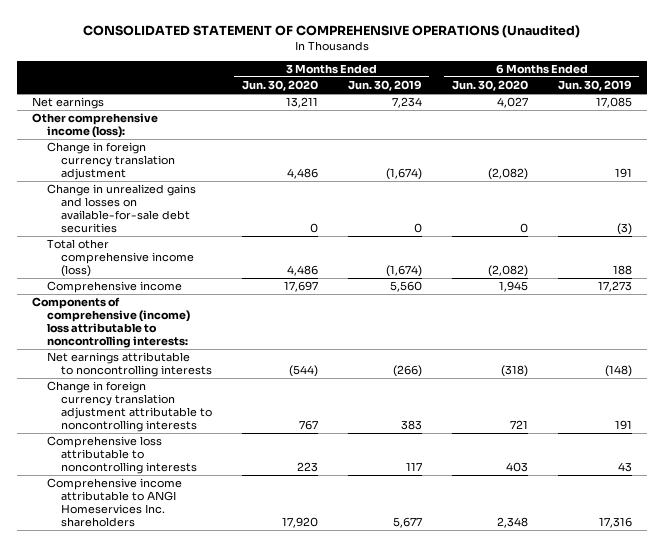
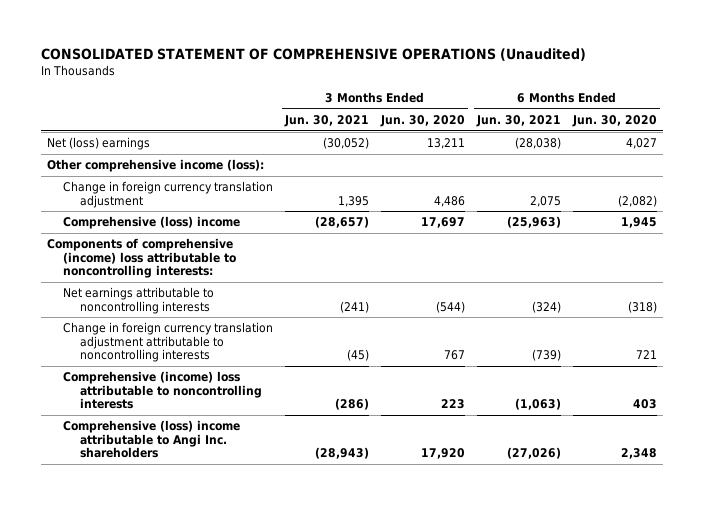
[347,80,422,92] Jun. 30, 2019 -> none
[557,80,632,92] Jun. 30, 2019 -> none
none -> [284,115,370,128] Jun. 30, 2021
none -> [476,115,562,128] Jun. 30, 2021
[32,97,105,110] Net earnings -> [46,137,150,151] Net (loss) earnings
[46,184,196,233] Change in unrealized gains and losses on available-for-sale debt securities -> none
[46,239,194,277] Total other comprehensive income (loss) -> none
[46,281,182,294] Comprehensive income -> [63,216,241,230] Comprehensive (loss) income
[46,436,197,474] Comprehensive loss attributable to noncontrolling interests -> [63,371,262,410] Comprehensive (income) loss attributable to noncontrolling interests
[46,478,182,527] Comprehensive income attributable to ANGI Homeservices Inc. shareholders -> [63,420,241,459] Comprehensive (loss) income attributable to Angi Inc. shareholders

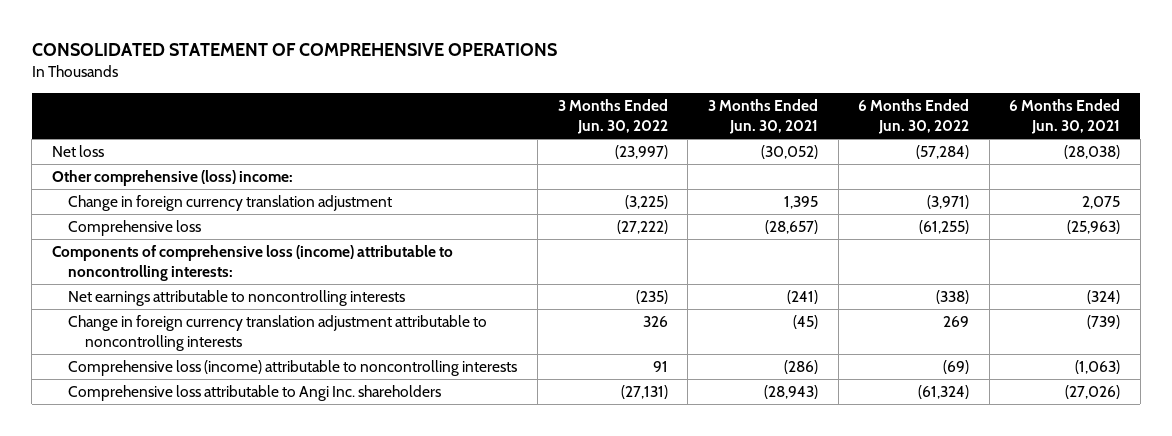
[40,48,586,62] CONSOLIDATED STATEMENT OF COMPREHENSIVE OPERATIONS (Unaudited) -> [31,43,557,57] CONSOLIDATED STATEMENT OF COMPREHENSIVE OPERATIONS
[380,115,466,128] Jun. 30, 2020 -> none
[572,115,658,128] Jun. 30, 2020 -> none
none -> [557,99,668,135] 3 Months Ended Jun. 30, 2022
none -> [858,99,970,135] 6 Months Ended Jun. 30, 2022
[46,137,150,151] Net (loss) earnings -> [51,145,104,158] Net loss
[46,159,264,173] Other comprehensive income (loss): -> [51,170,293,187] Other comprehensive (loss) income:
[63,216,241,230] Comprehensive (loss) income -> [68,220,202,237] Comprehensive loss
[46,238,237,279] Components of comprehensive (income) loss attributable to noncontrolling interests: -> [51,245,453,282] Components of comprehensive loss (income) attributable to noncontrolling interests:
[63,371,262,410] Comprehensive (income) loss attributable to noncontrolling interests -> [68,360,518,377] Comprehensive loss (income) attributable to noncontrolling interests
[63,420,241,459] Comprehensive (loss) income attributable to Angi Inc. shareholders -> [68,385,442,402] Comprehensive loss attributable to Angi Inc. shareholders

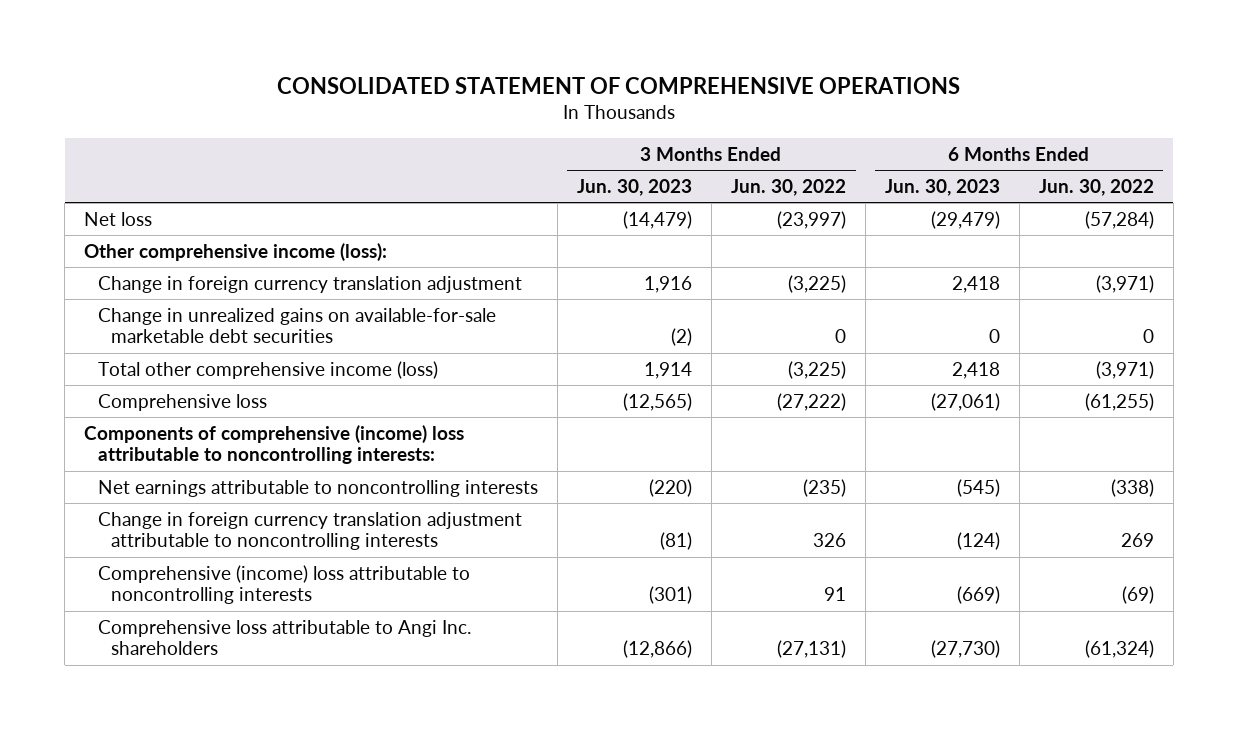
[707,99,818,135] 3 Months Ended Jun. 30, 2021 -> none
[1009,99,1121,135] 6 Months Ended Jun. 30, 2021 -> none
none -> [576,178,692,196] Jun. 30, 2023
none -> [884,178,1000,196] Jun. 30, 2023
[51,170,293,187] Other comprehensive (loss) income: -> [84,242,388,261] Other comprehensive income (loss):
none -> [97,307,496,344] Change in unrealized gains on available-for-sale marketable debt securities
none -> [97,360,438,379] Total other comprehensive income (loss)
[51,245,453,282] Components of comprehensive loss (income) attributable to noncontrolling interests: -> [84,424,465,465] Components of comprehensive (income) loss attributable to noncontrolling interests:
[68,360,518,377] Comprehensive loss (income) attributable to noncontrolling interests -> [97,564,470,605] Comprehensive (income) loss attributable to noncontrolling interests

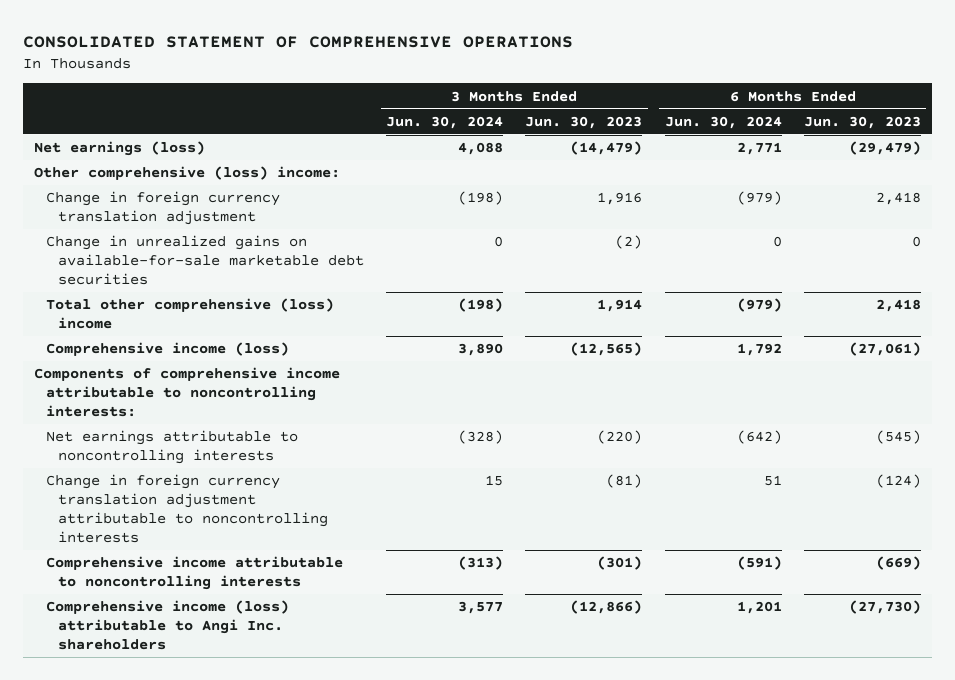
[730,178,846,196] Jun. 30, 2022 -> none
[1038,178,1154,196] Jun. 30, 2022 -> none
none -> [386,115,504,129] Jun. 30, 2024
none -> [664,115,782,129] Jun. 30, 2024
[84,211,153,226] Net loss -> [34,141,206,157] Net earnings (loss)
[84,242,388,261] Other comprehensive income (loss): -> [34,166,341,181] Other comprehensive (loss) income:
[97,360,438,379] Total other comprehensive income (loss) -> [46,298,335,330] Total other comprehensive (loss) income
[97,393,267,411] Comprehensive loss -> [46,342,290,357] Comprehensive income (loss)
[84,424,465,465] Components of comprehensive (income) loss attributable to noncontrolling interests: -> [34,367,341,418] Components of comprehensive income attributable to noncontrolling interests:
[97,564,470,605] Comprehensive (income) loss attributable to noncontrolling interests -> [46,556,344,591] Comprehensive income attributable to noncontrolling interests
[97,619,471,656] Comprehensive loss attributable to Angi Inc. shareholders -> [46,600,290,651] Comprehensive income (loss) attributable to Angi Inc. shareholders

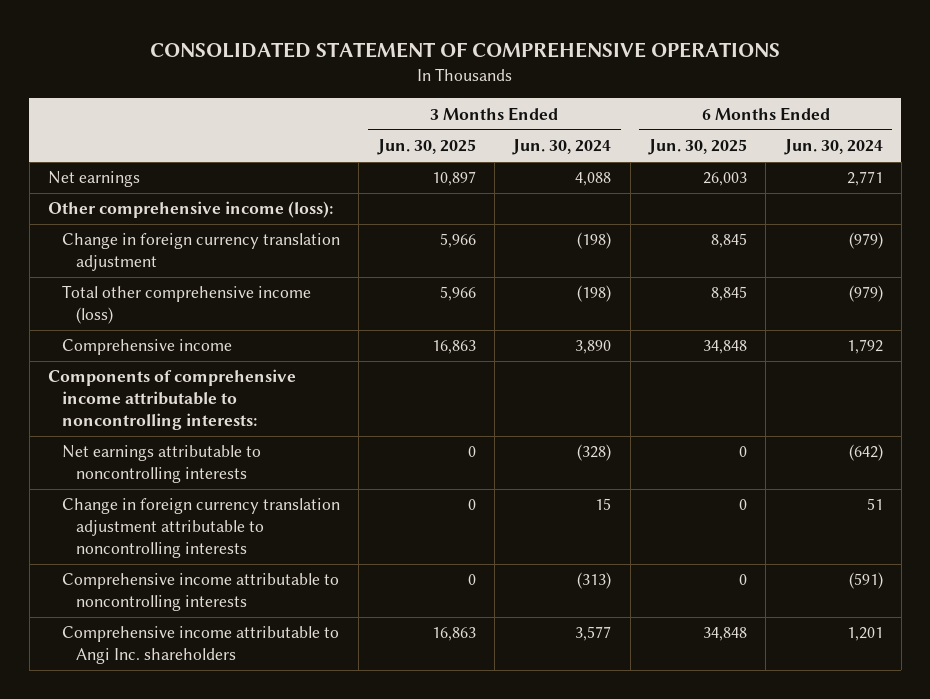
[525,115,643,129] Jun. 30, 2023 -> none
[803,115,921,129] Jun. 30, 2023 -> none
none -> [376,139,476,156] Jun. 30, 2025
none -> [647,139,747,156] Jun. 30, 2025
[34,141,206,157] Net earnings (loss) -> [47,171,140,188] Net earnings
[34,166,341,181] Other comprehensive (loss) income: -> [47,201,333,219] Other comprehensive income (loss):
[46,235,365,286] Change in unrealized gains on available-for-sale marketable debt securities -> none
[46,298,335,330] Total other comprehensive (loss) income -> [61,285,311,325] Total other comprehensive income (loss)
[46,342,290,357] Comprehensive income (loss) -> [61,339,232,356] Comprehensive income
[46,600,290,651] Comprehensive income (loss) attributable to Angi Inc. shareholders -> [61,626,339,665] Comprehensive income attributable to Angi Inc. shareholders

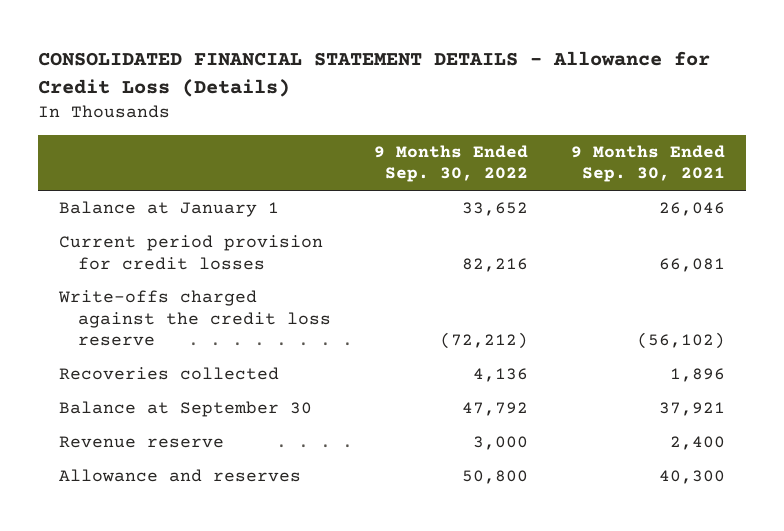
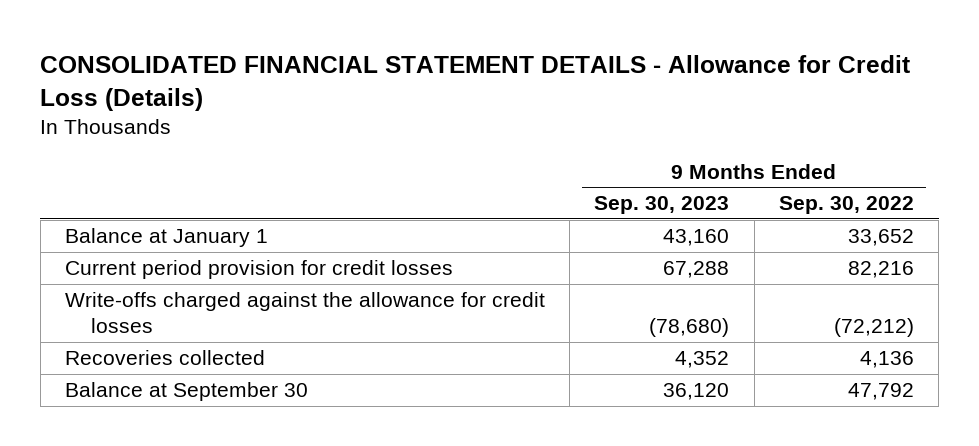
[570,144,725,183] 9 Months Ended Sep. 30, 2021 -> none
none -> [594,196,730,215] Sep. 30, 2023
[58,289,332,347] Write-offs charged against the credit loss reserve -> [64,292,545,334] Write-offs charged against the allowance for credit losses
[59,435,225,448] Revenue reserve -> none
[59,468,302,482] Allowance and reserves -> none

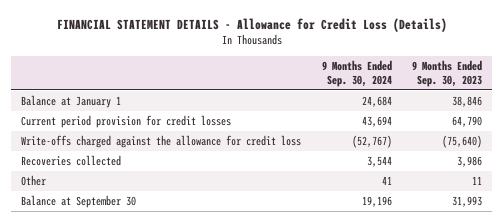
[40,55,911,111] CONSOLIDATED FINANCIAL STATEMENT DETAILS - Allowance for Credit Loss (Details) -> [56,17,447,32] FINANCIAL STATEMENT DETAILS - Allowance for Credit Loss (Details)
[778,196,914,215] Sep. 30, 2022 -> none
none -> [321,59,392,87] 9 Months Ended Sep. 30, 2024
[663,229,730,247] 43,160 -> [451,96,482,108] 38,846
[663,261,730,279] 67,288 -> [451,116,482,128] 64,790
[64,292,545,334] Write-offs charged against the allowance for credit losses -> [21,135,302,149] Write-offs charged against the allowance for credit loss
[649,318,730,338] (78,680) -> [441,135,482,149] (75,640)
[675,351,730,369] 4,352 -> [456,156,482,168] 3,986
none -> [21,175,47,187] Other
[663,383,730,401] 36,120 -> [451,196,482,208] 31,993

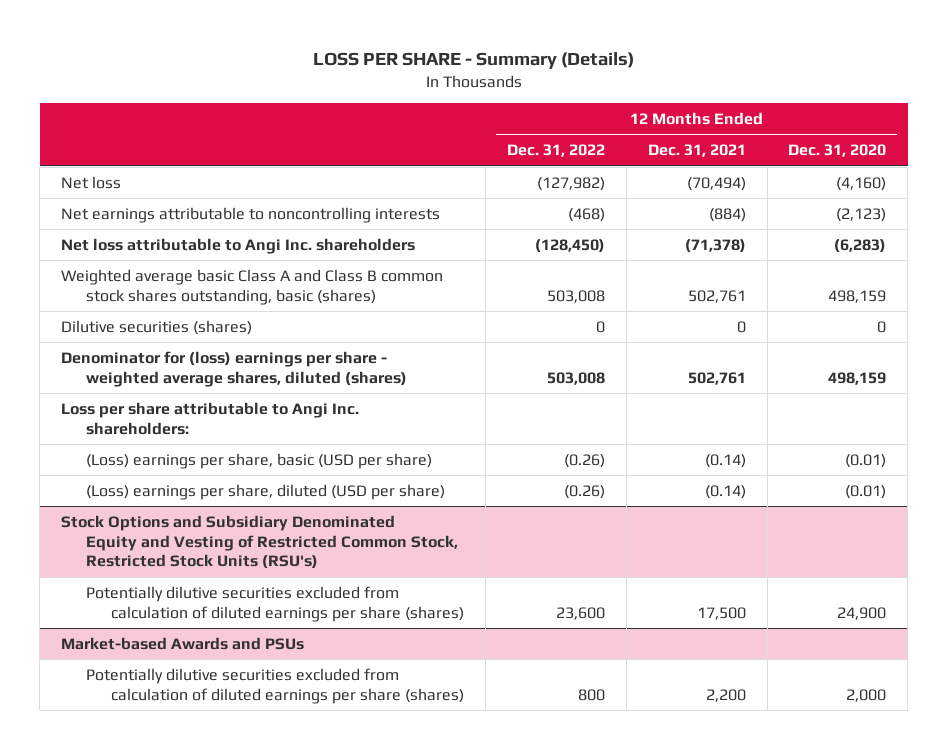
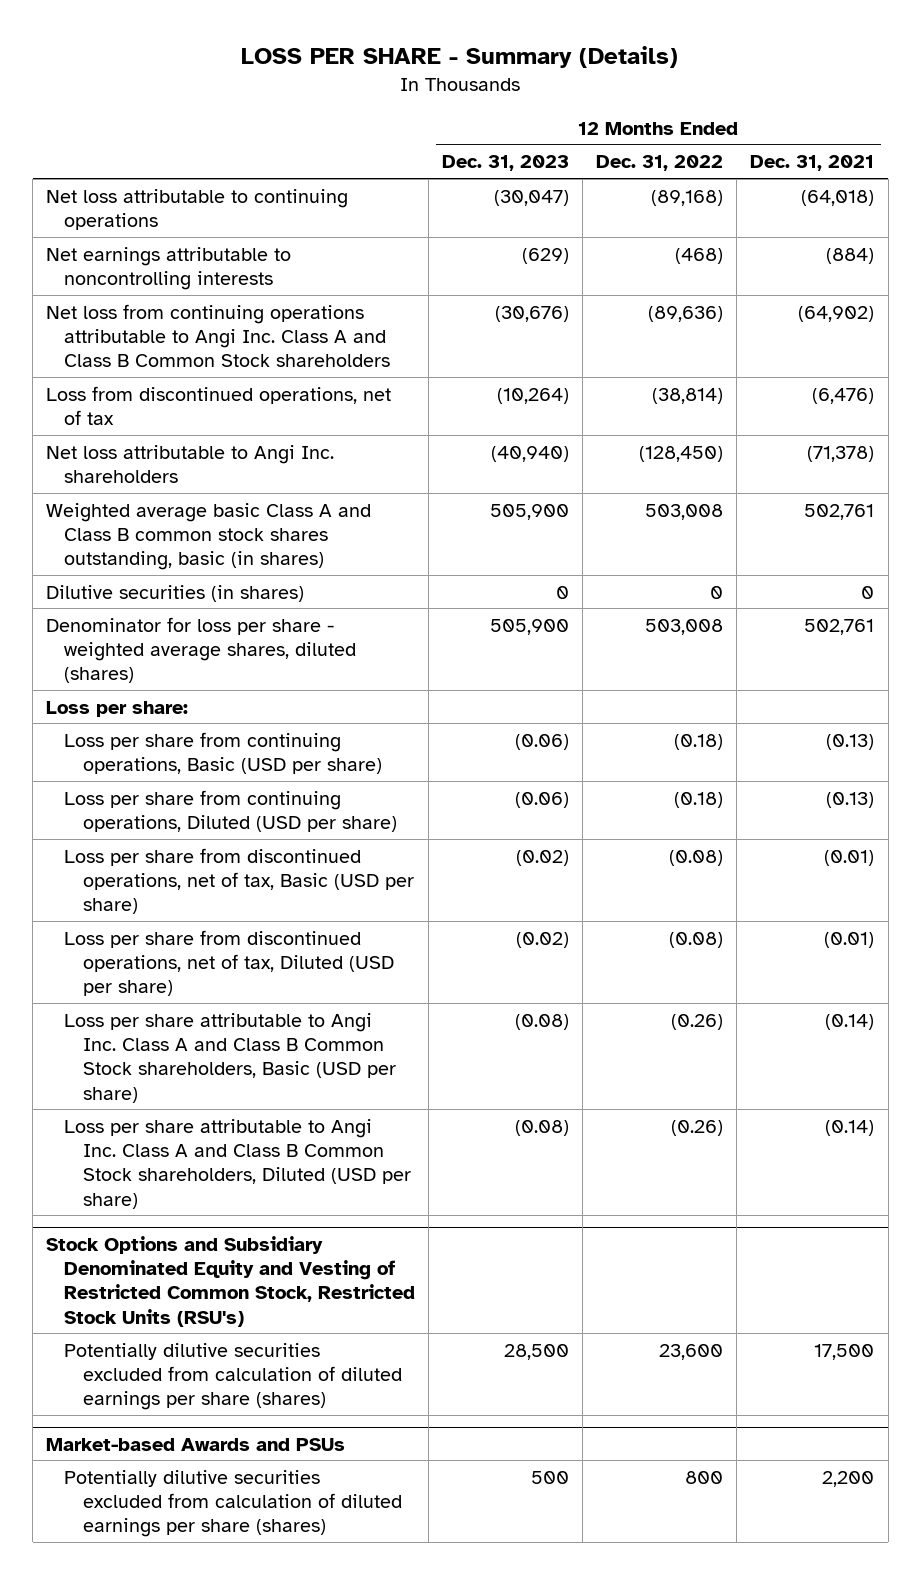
[788,144,887,158] Dec. 31, 2020 -> none
none -> [442,155,570,172] Dec. 31, 2023
[61,175,122,189] Net loss -> [46,188,349,230] Net loss attributable to continuing operations
[536,176,605,191] (127,982) -> [651,189,724,206] (89,168)
[686,176,746,191] (70,494) -> [801,189,875,206] (64,018)
none -> [46,303,391,368] Net loss from continuing operations attributable to Angi Inc. Class A and Class B Common Stock shareholders
none -> [46,385,392,425] Loss from discontinued operations, net of tax
[61,268,444,305] Weighted average basic Class A and Class B common stock shares outstanding, basic (shares) -> [46,502,372,571] Weighted average basic Class A and Class B common stock shares outstanding, basic (in shares)
[61,319,253,335] Dilutive securities (shares) -> [46,584,305,602] Dilutive securities (in shares)
[61,350,408,387] Denominator for (loss) earnings per share - weighted average shares, diluted (shares) -> [46,616,357,684] Denominator for loss per share - weighted average shares, diluted (shares)
[61,401,360,435] Loss per share attributable to Angi Inc. shareholders: -> [46,700,189,717] Loss per share:
none -> [64,731,382,774] Loss per share from continuing operations, Basic (USD per share)
none -> [64,789,397,832] Loss per share from continuing operations, Diluted (USD per share)
none -> [64,847,414,915] Loss per share from discontinued operations, net of tax, Basic (USD per share)
none -> [64,929,394,997] Loss per share from discontinued operations, net of tax, Diluted (USD per share)
[86,452,433,469] (Loss) earnings per share, basic (USD per share) -> [64,1012,396,1103] Loss per share attributable to Angi Inc. Class A and Class B Common Stock shareholders, Basic (USD per share)
[86,483,446,500] (Loss) earnings per share, diluted (USD per share) -> [64,1118,411,1209] Loss per share attributable to Angi Inc. Class A and Class B Common Stock shareholders, Diluted (USD per share)

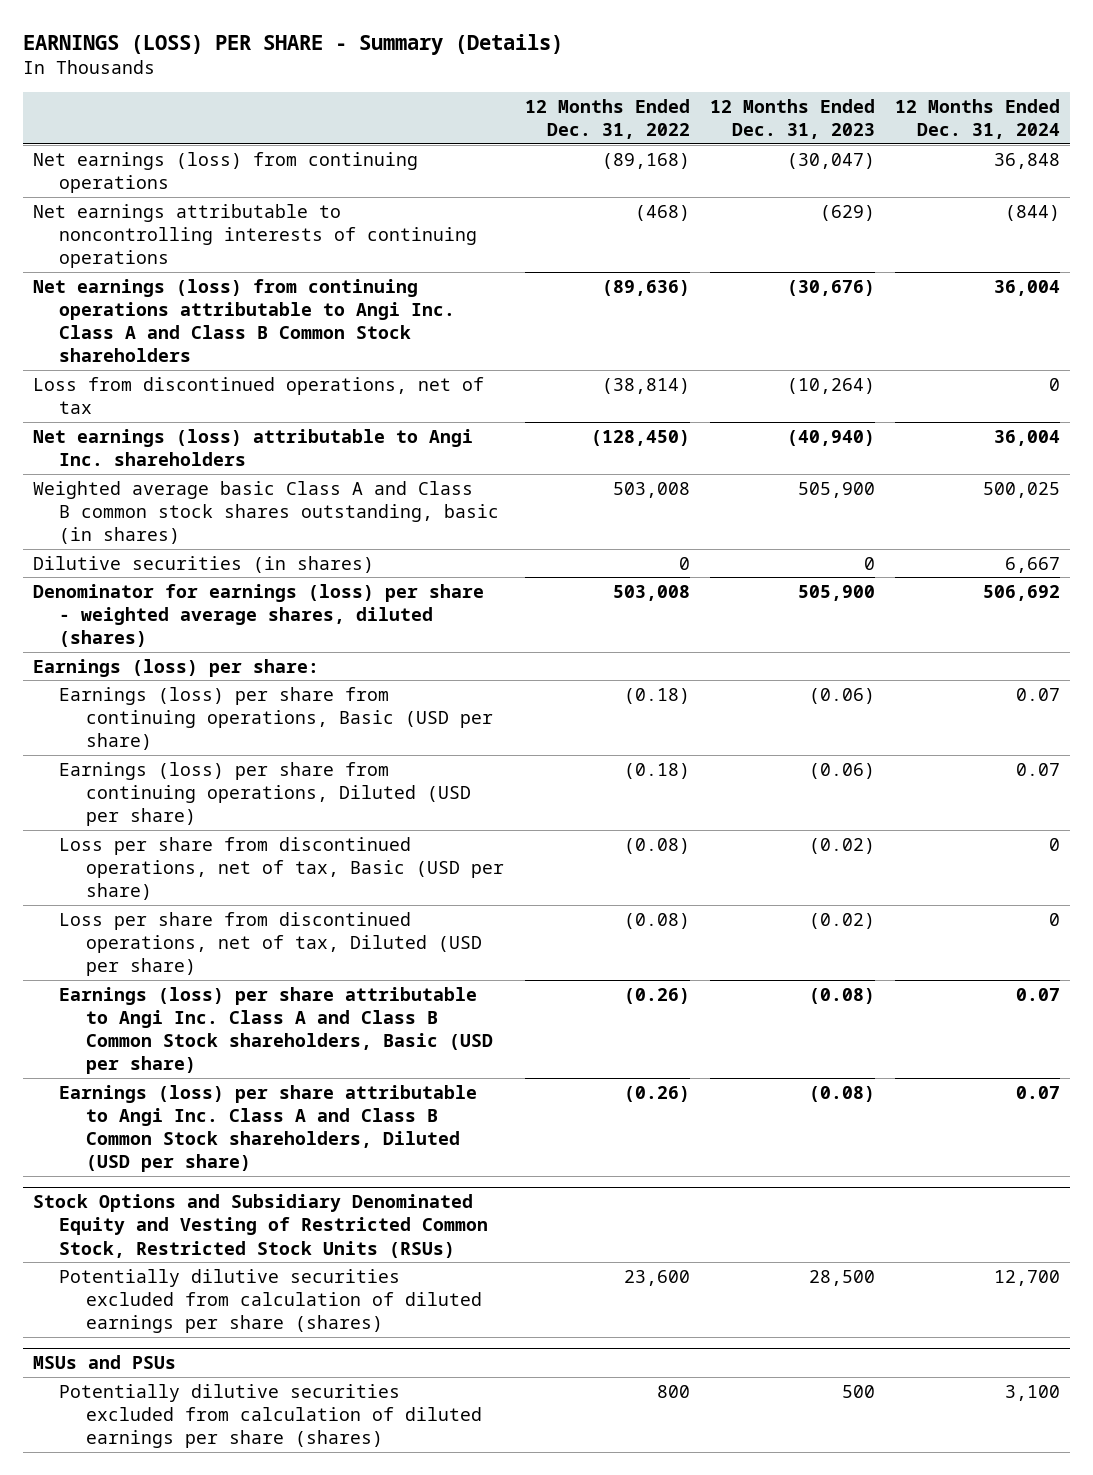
[241,45,679,68] LOSS PER SHARE - Summary (Details) -> [22,34,563,56] EARNINGS (LOSS) PER SHARE - Summary (Details)
[750,155,875,172] Dec. 31, 2021 -> none
none -> [895,98,1061,140] 12 Months Ended Dec. 31, 2024
[46,188,349,230] Net loss attributable to continuing operations -> [32,151,418,193] Net earnings (loss) from continuing operations
[46,246,292,290] Net earnings attributable to noncontrolling interests -> [32,203,478,268] Net earnings attributable to noncontrolling interests of continuing operations
[46,303,391,368] Net loss from continuing operations attributable to Angi Inc. Class A and Class B Common Stock shareholders -> [32,278,456,363] Net earnings (loss) from continuing operations attributable to Angi Inc. Class A and Class B Common Stock shareholders
[46,444,335,483] Net loss attributable to Angi Inc. shareholders -> [32,428,473,466] Net earnings (loss) attributable to Angi Inc. shareholders
[46,616,357,684] Denominator for loss per share - weighted average shares, diluted (shares) -> [32,583,484,647] Denominator for earnings (loss) per share - weighted average shares, diluted (shares)
[46,700,189,717] Loss per share: -> [32,658,319,677] Earnings (loss) per share:
[64,731,382,774] Loss per share from continuing operations, Basic (USD per share) -> [59,686,494,750] Earnings (loss) per share from continuing operations, Basic (USD per share)
[64,789,397,832] Loss per share from continuing operations, Diluted (USD per share) -> [59,761,472,826] Earnings (loss) per share from continuing operations, Diluted (USD per share)
[64,1012,396,1103] Loss per share attributable to Angi Inc. Class A and Class B Common Stock shareholders, Basic (USD per share) -> [59,986,494,1075] Earnings (loss) per share attributable to Angi Inc. Class A and Class B Common Stock shareholders, Basic (USD per share)
[64,1118,411,1209] Loss per share attributable to Angi Inc. Class A and Class B Common Stock shareholders, Diluted (USD per share) -> [59,1084,478,1173] Earnings (loss) per share attributable to Angi Inc. Class A and Class B Common Stock shareholders, Diluted (USD per share)
[46,1235,416,1327] Stock Options and Subsidiary Denominated Equity and Vesting of Restricted Common Stock, Restricted Stock Units (RSU's) -> [32,1194,489,1258] Stock Options and Subsidiary Denominated Equity and Vesting of Restricted Common Stock, Restricted Stock Units (RSUs)
[46,1437,346,1451] Market-based Awards and PSUs -> none
none -> [32,1355,176,1370] MSUs and PSUs

